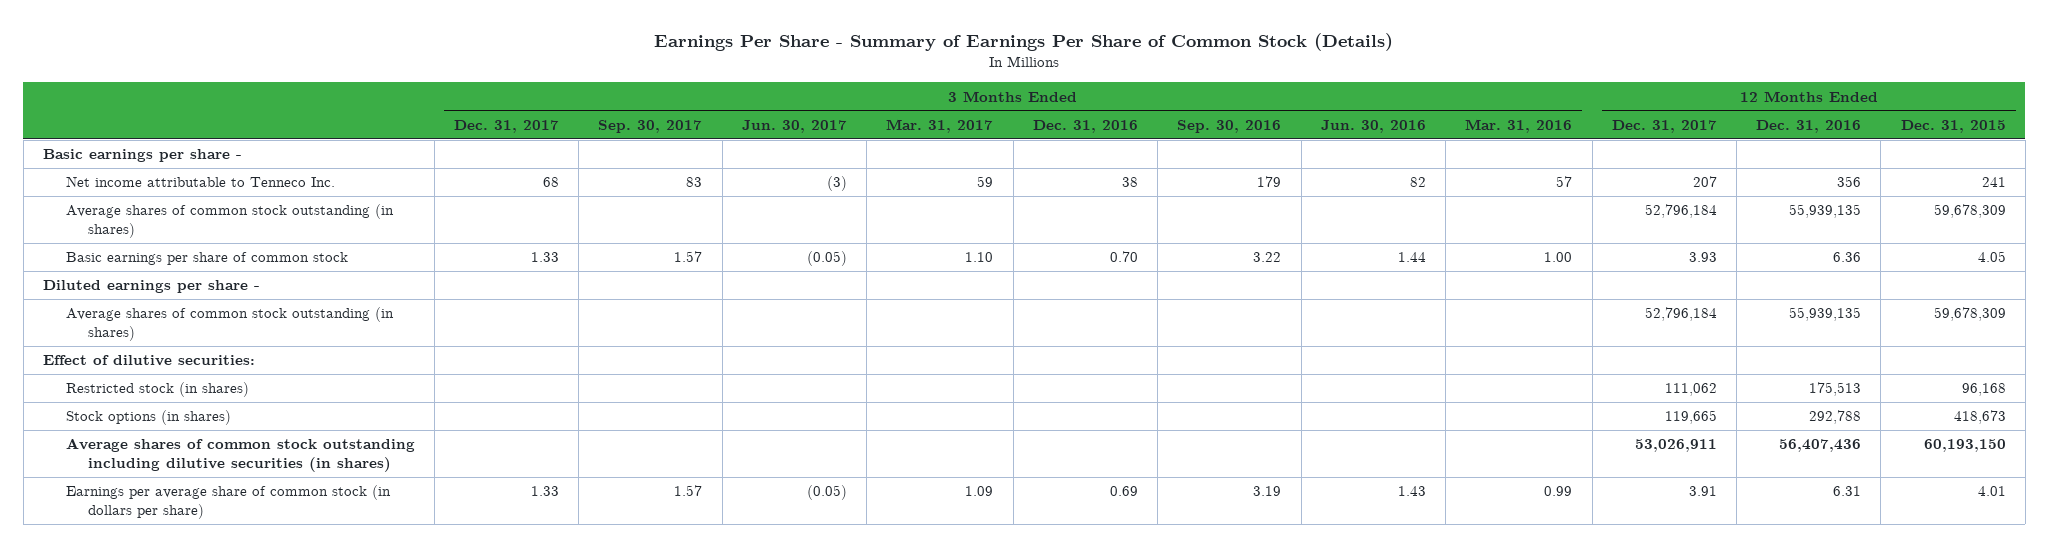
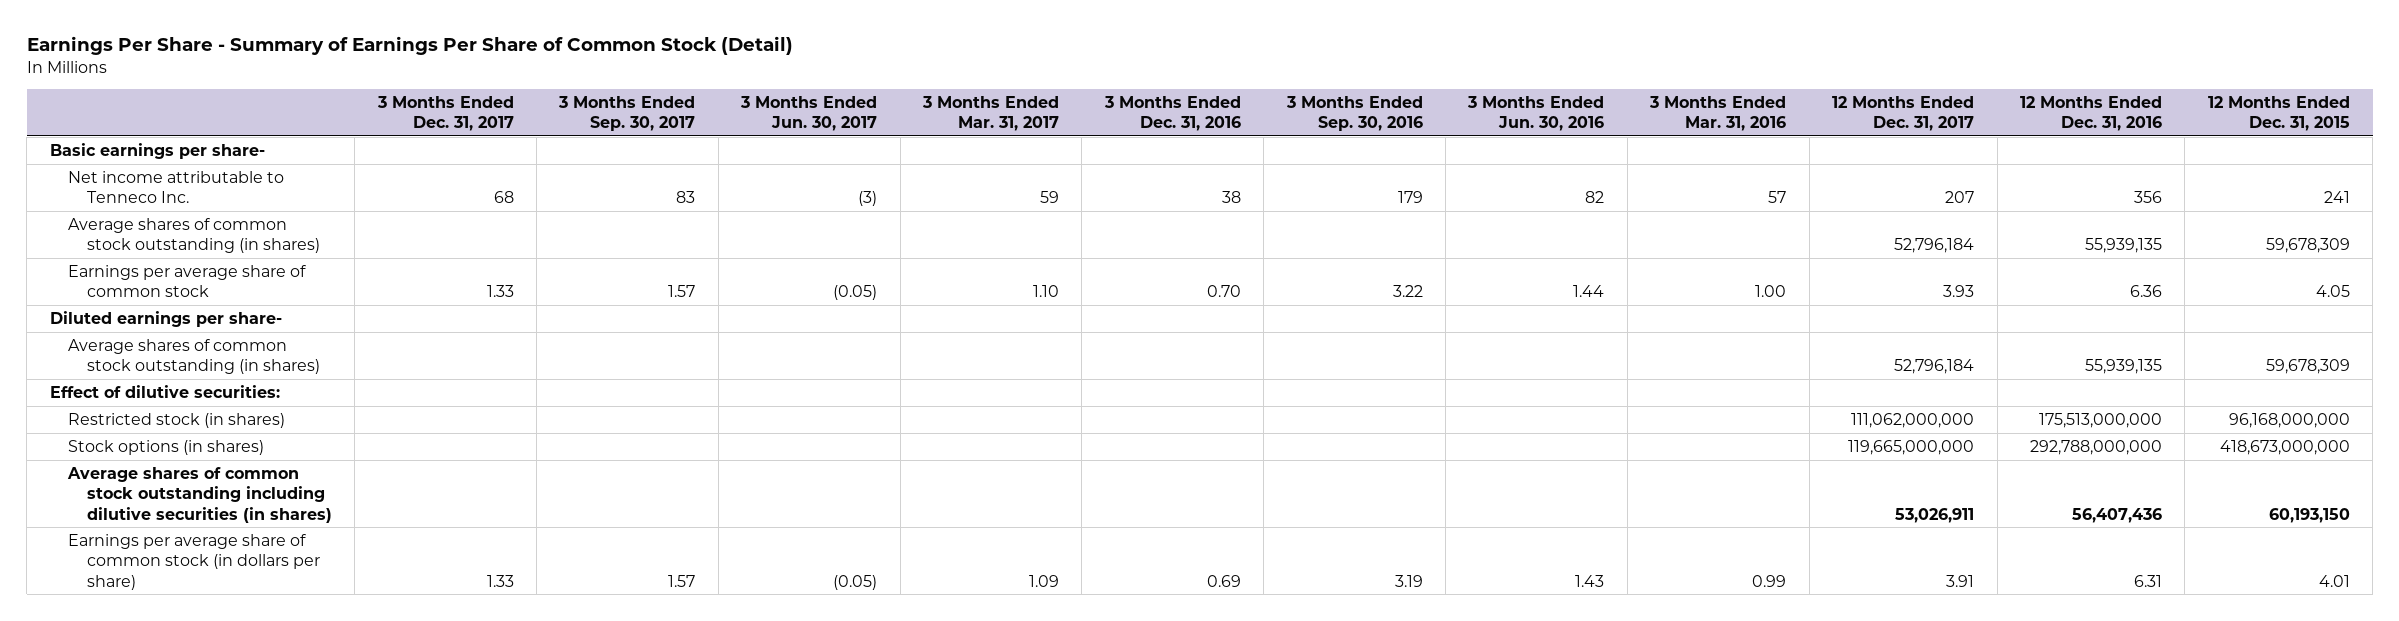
[654,32,1394,51] Earnings Per Share - Summary of Earnings Per Share of Common Stock (Details) -> [26,36,793,56] Earnings Per Share - Summary of Earnings Per Share of Common Stock (Detail)
[42,149,242,163] Basic earnings per share - -> [49,142,265,159] Basic earnings per share-
[65,252,348,266] Basic earnings per share of common stock -> [68,264,307,298] Earnings per average share of common stock
[42,280,260,294] Diluted earnings per share - -> [49,310,282,327] Diluted earnings per share-
[1664,383,1717,397] 111,062 -> [1851,412,1975,428] 111,062,000,000
[1809,382,1862,397] 175,513 -> [2038,412,2162,428] 175,513,000,000
[1961,383,2006,397] 96,168 -> [2228,412,2350,428] 96,168,000,000
[1664,410,1717,425] 119,665 -> [1848,439,1975,455] 119,665,000,000
[1809,410,1862,425] 292,788 -> [2029,439,2162,455] 292,788,000,000
[1953,410,2006,425] 418,673 -> [2219,439,2350,455] 418,673,000,000

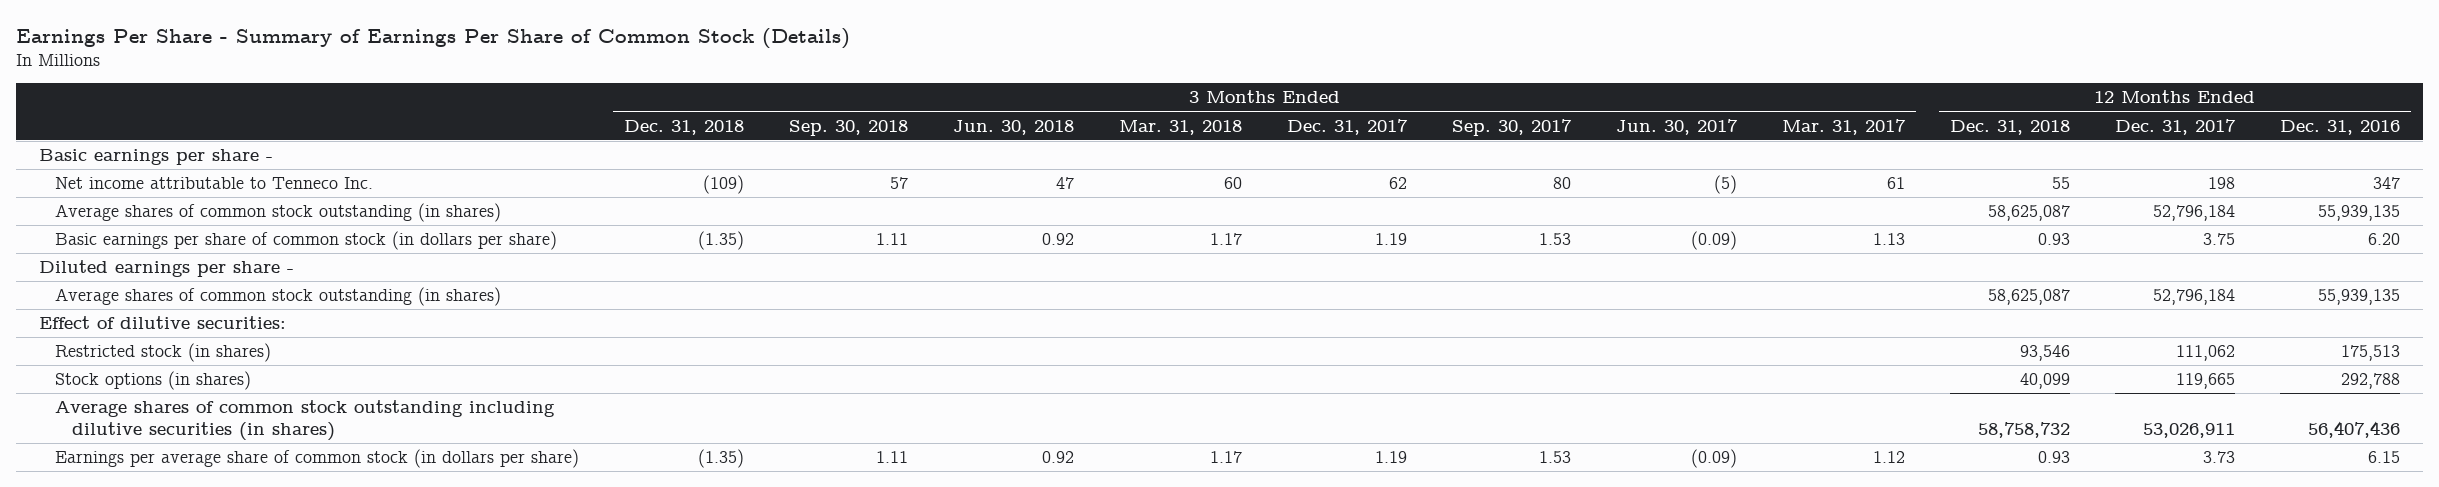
[26,36,793,56] Earnings Per Share - Summary of Earnings Per Share of Common Stock (Detail) -> [16,27,851,49] Earnings Per Share - Summary of Earnings Per Share of Common Stock (Details)
[1103,95,1241,132] 3 Months Ended Dec. 31, 2016 -> none
[1285,95,1423,132] 3 Months Ended Sep. 30, 2016 -> none
[1467,95,1605,132] 3 Months Ended Jun. 30, 2016 -> none
[1649,95,1787,132] 3 Months Ended Mar. 31, 2016 -> none
[2207,95,2350,132] 12 Months Ended Dec. 31, 2015 -> none
none -> [624,119,745,135] Dec. 31, 2018
none -> [789,119,909,136] Sep. 30, 2018
none -> [953,119,1075,135] Jun. 30, 2018
none -> [1119,119,1243,135] Mar. 31, 2018
none -> [1950,119,2071,135] Dec. 31, 2018
[49,142,265,159] Basic earnings per share- -> [38,149,273,166] Basic earnings per share -
[493,191,514,204] 68 -> [1389,177,1408,190] 62
[676,191,696,204] 83 -> [1553,177,1572,190] 80
[858,191,878,207] (3) -> [1714,175,1738,195] (5)
[1040,191,1060,204] 59 -> [1887,177,1906,190] 61
[1945,191,1975,204] 207 -> [2208,177,2236,190] 198
[2133,191,2162,204] 356 -> [2373,177,2401,190] 347
[68,264,307,298] Earnings per average share of common stock -> [55,231,558,251] Basic earnings per share of common stock (in dollars per share)
[486,285,514,298] 1.33 -> [1375,233,1408,246] 1.19
[668,285,696,298] 1.57 -> [1539,233,1572,246] 1.53
[833,285,878,301] (0.05) -> [1691,231,1738,251] (0.09)
[1033,285,1060,298] 1.10 -> [1873,233,1906,246] 1.13
[1943,285,1975,298] 3.93 -> [2203,233,2236,246] 3.75
[2129,285,2162,298] 6.36 -> [2368,233,2401,246] 6.20
[49,310,282,327] Diluted earnings per share- -> [38,260,294,278] Diluted earnings per share -
[1851,412,1975,428] 111,062,000,000 -> [2176,345,2236,362] 111,062
[2038,412,2162,428] 175,513,000,000 -> [2341,345,2401,362] 175,513
[1848,439,1975,455] 119,665,000,000 -> [2176,373,2236,390] 119,665
[2029,439,2162,455] 292,788,000,000 -> [2341,373,2401,390] 292,788
[486,574,514,587] 1.33 -> [1375,451,1408,464] 1.19
[668,574,696,587] 1.57 -> [1539,451,1572,464] 1.53
[833,574,878,590] (0.05) -> [1691,449,1738,469] (0.09)
[1029,574,1060,587] 1.09 -> [1873,451,1906,464] 1.12
[1946,574,1975,587] 3.91 -> [2203,451,2236,464] 3.73
[2133,574,2162,587] 6.31 -> [2368,451,2401,464] 6.15

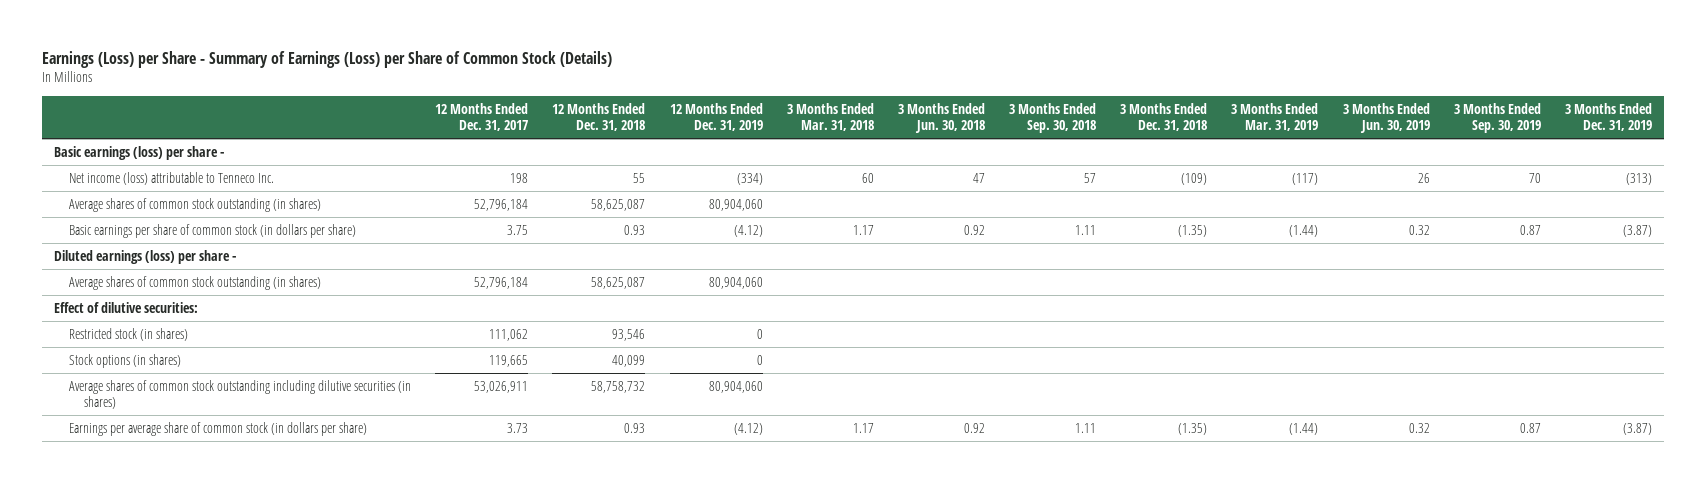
[16,27,851,49] Earnings Per Share - Summary of Earnings Per Share of Common Stock (Details) -> [42,50,613,68] Earnings (Loss) per Share - Summary of Earnings (Loss) per Share of Common Stock (Details)
[1287,118,1409,135] Dec. 31, 2017 -> none
[1452,118,1573,136] Sep. 30, 2017 -> none
[1616,118,1739,135] Jun. 30, 2017 -> none
[1782,118,1907,135] Mar. 31, 2017 -> none
[2280,119,2401,135] Dec. 31, 2016 -> none
none -> [669,103,763,132] 12 Months Ended Dec. 31, 2019
none -> [1231,103,1319,132] 3 Months Ended Mar. 31, 2019
none -> [1342,103,1430,134] 3 Months Ended Jun. 30, 2019
none -> [1453,103,1541,134] 3 Months Ended Sep. 30, 2019
none -> [1564,103,1652,132] 3 Months Ended Dec. 31, 2019
[38,149,273,166] Basic earnings per share - -> [54,146,225,161] Basic earnings (loss) per share -
[55,177,374,190] Net income attributable to Tenneco Inc. -> [69,172,275,186] Net income (loss) attributable to Tenneco Inc.
[38,260,294,278] Diluted earnings per share - -> [54,250,237,265] Diluted earnings (loss) per share -

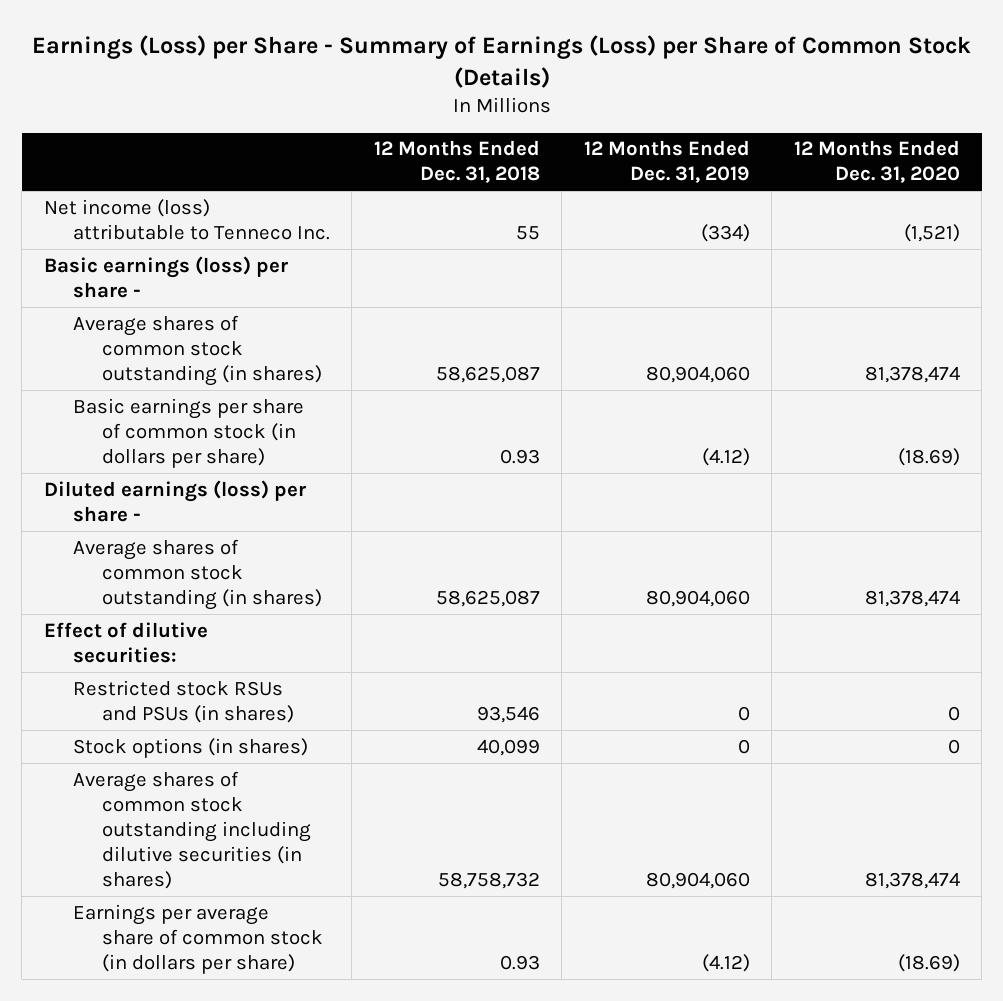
[435,103,529,132] 12 Months Ended Dec. 31, 2017 -> none
[786,103,874,132] 3 Months Ended Mar. 31, 2018 -> none
[897,103,985,134] 3 Months Ended Jun. 30, 2018 -> none
[1009,103,1097,134] 3 Months Ended Sep. 30, 2018 -> none
[1120,103,1208,132] 3 Months Ended Dec. 31, 2018 -> none
[1231,103,1319,132] 3 Months Ended Mar. 31, 2019 -> none
[1342,103,1430,134] 3 Months Ended Jun. 30, 2019 -> none
[1453,103,1541,134] 3 Months Ended Sep. 30, 2019 -> none
[1564,103,1652,132] 3 Months Ended Dec. 31, 2019 -> none
none -> [793,140,960,184] 12 Months Ended Dec. 31, 2020
[54,146,225,161] Basic earnings (loss) per share - -> [43,255,288,298] Basic earnings (loss) per share -
[69,328,189,342] Restricted stock (in shares) -> [73,679,295,723] Restricted stock RSUs and PSUs (in shares)

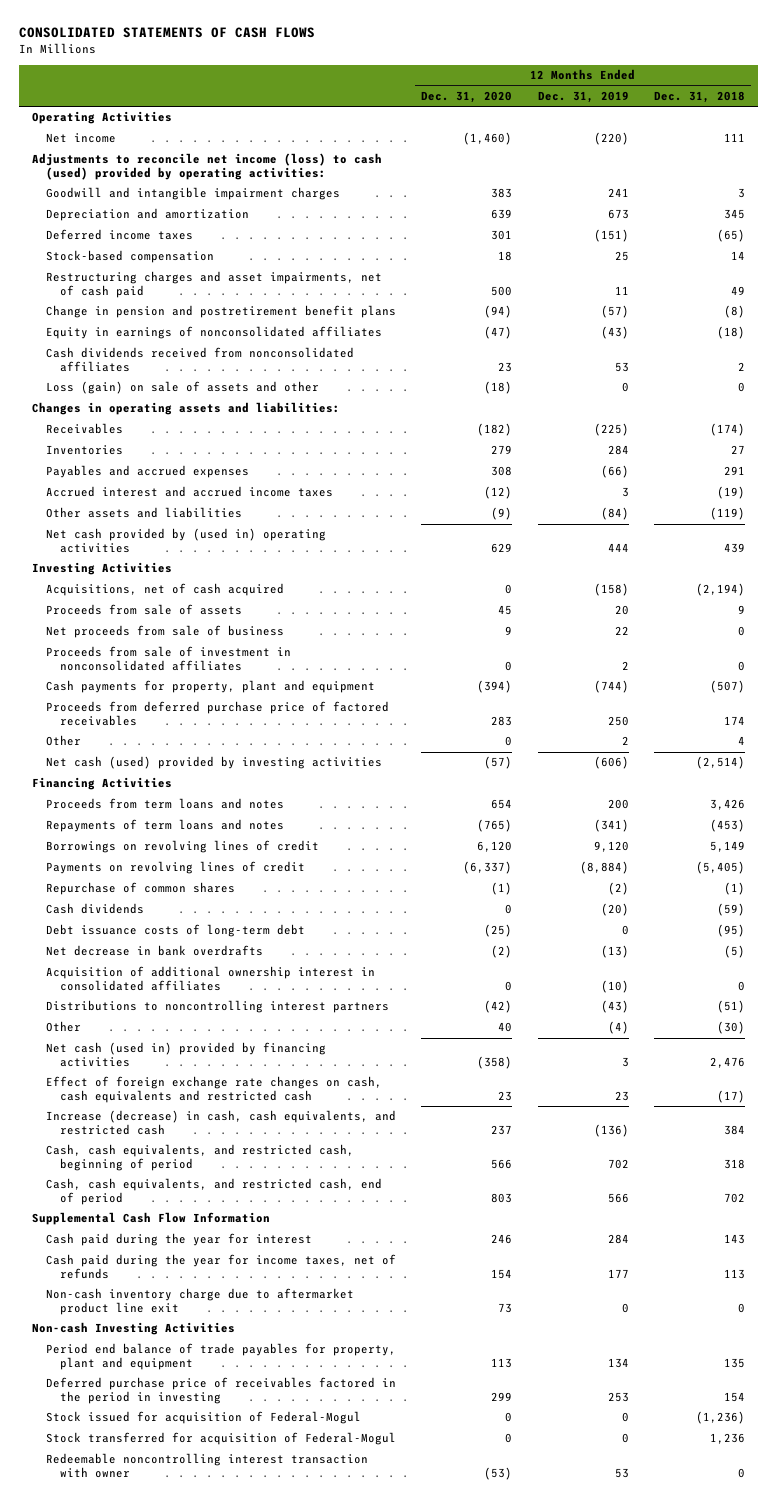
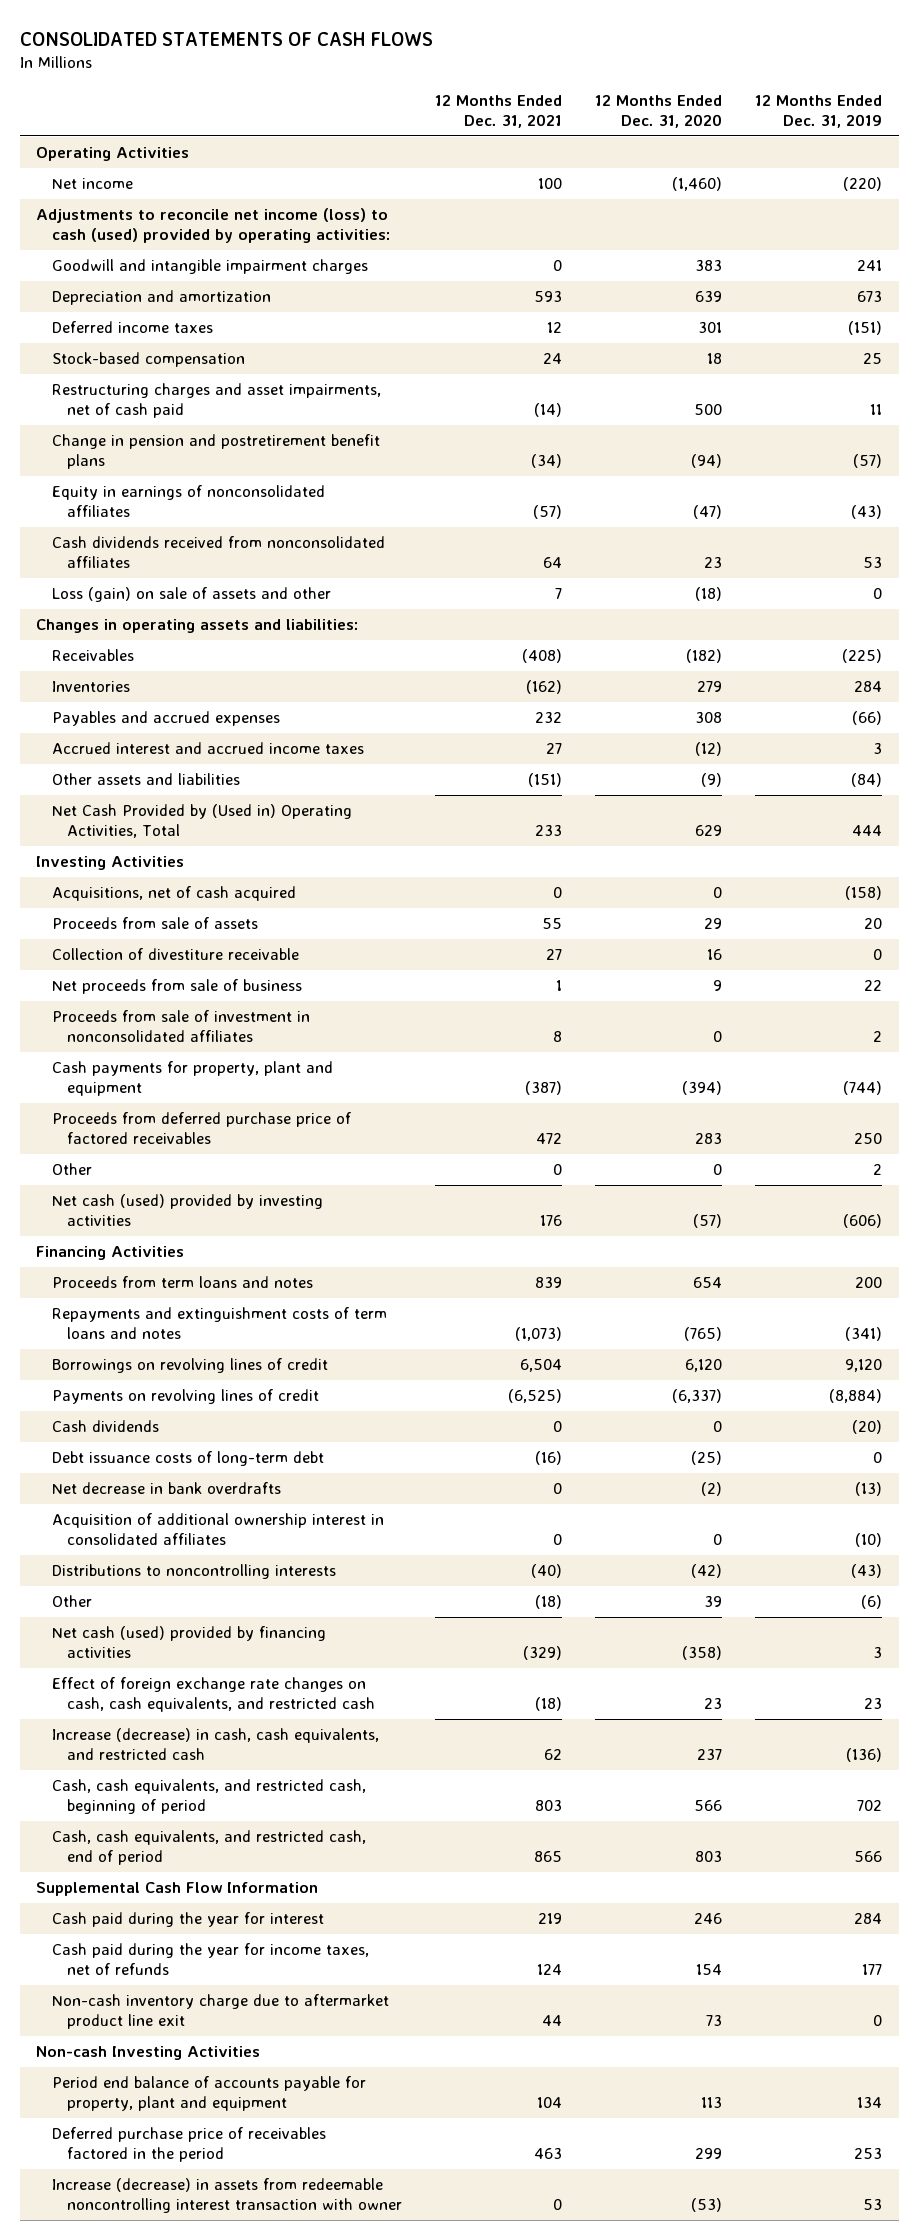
[653,90,745,103] Dec. 31, 2018 -> none
none -> [435,94,563,128] 12 Months Ended Dec. 31, 2021
[46,528,327,553] Net cash provided by (used in) operating activities -> [51,803,352,838] Net Cash Provided by (Used in) Operating Activities, Total
[498,605,513,616] 45 -> [704,917,723,929] 29
none -> [51,947,299,960] Collection of divestiture receivable
[46,819,285,833] Repayments of term loans and notes -> [51,1306,387,1339] Repayments and extinguishment costs of term loans and notes
[46,882,236,896] Repurchase of common shares -> none
[46,1000,390,1014] Distributions to noncontrolling interest partners -> [51,1563,336,1579] Distributions to noncontrolling interests
[498,1022,513,1033] 40 -> [704,1595,723,1607] 39
[607,1021,629,1035] (4) -> [861,1594,883,1609] (6)
[46,1042,327,1067] Net cash (used in) provided by financing activities -> [51,1625,326,1658] Net cash (used) provided by financing activities
[46,1076,383,1103] Effect of foreign exchange rate changes on cash, cash equivalents and restricted cash -> [51,1676,375,1712] Effect of foreign exchange rate changes on cash, cash equivalents, and restricted cash
[46,1411,362,1425] Stock issued for acquisition of Federal-Mogul -> none
[46,1432,397,1446] Stock transferred for acquisition of Federal-Mogul -> none
[46,1343,397,1370] Period end balance of trade payables for property, plant and equipment -> [51,2075,366,2111] Period end balance of accounts payable for property, plant and equipment
[46,1377,397,1404] Deferred purchase price of receivables factored in the period in investing -> [51,2126,326,2162] Deferred purchase price of receivables factored in the period
[46,1453,369,1478] Redeemable noncontrolling interest transaction with owner -> [51,2177,402,2213] Increase (decrease) in assets from redeemable noncontrolling interest transaction with owner

